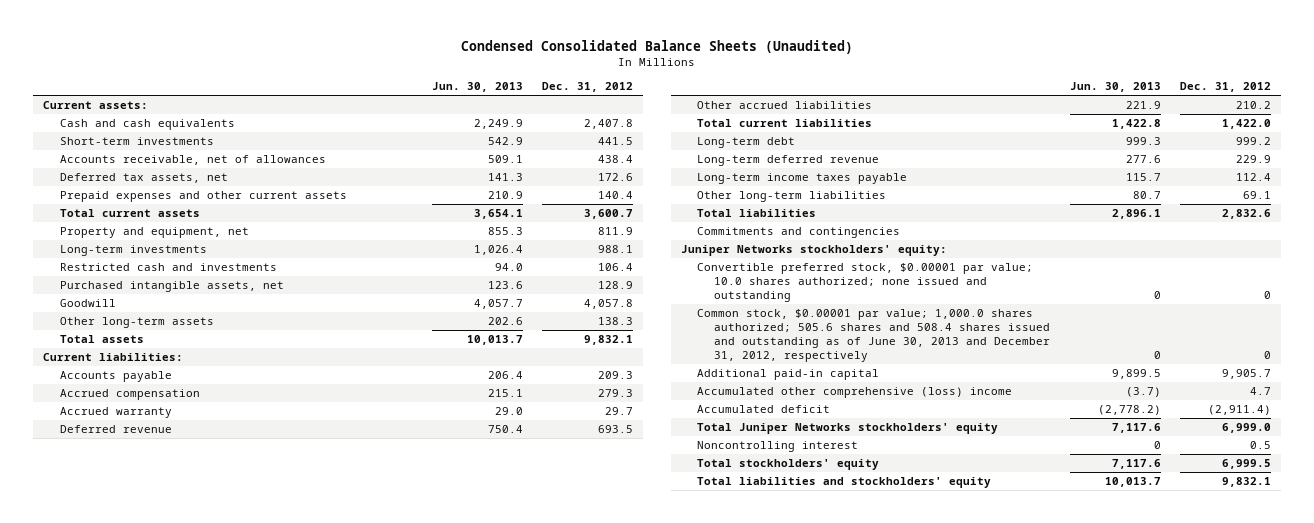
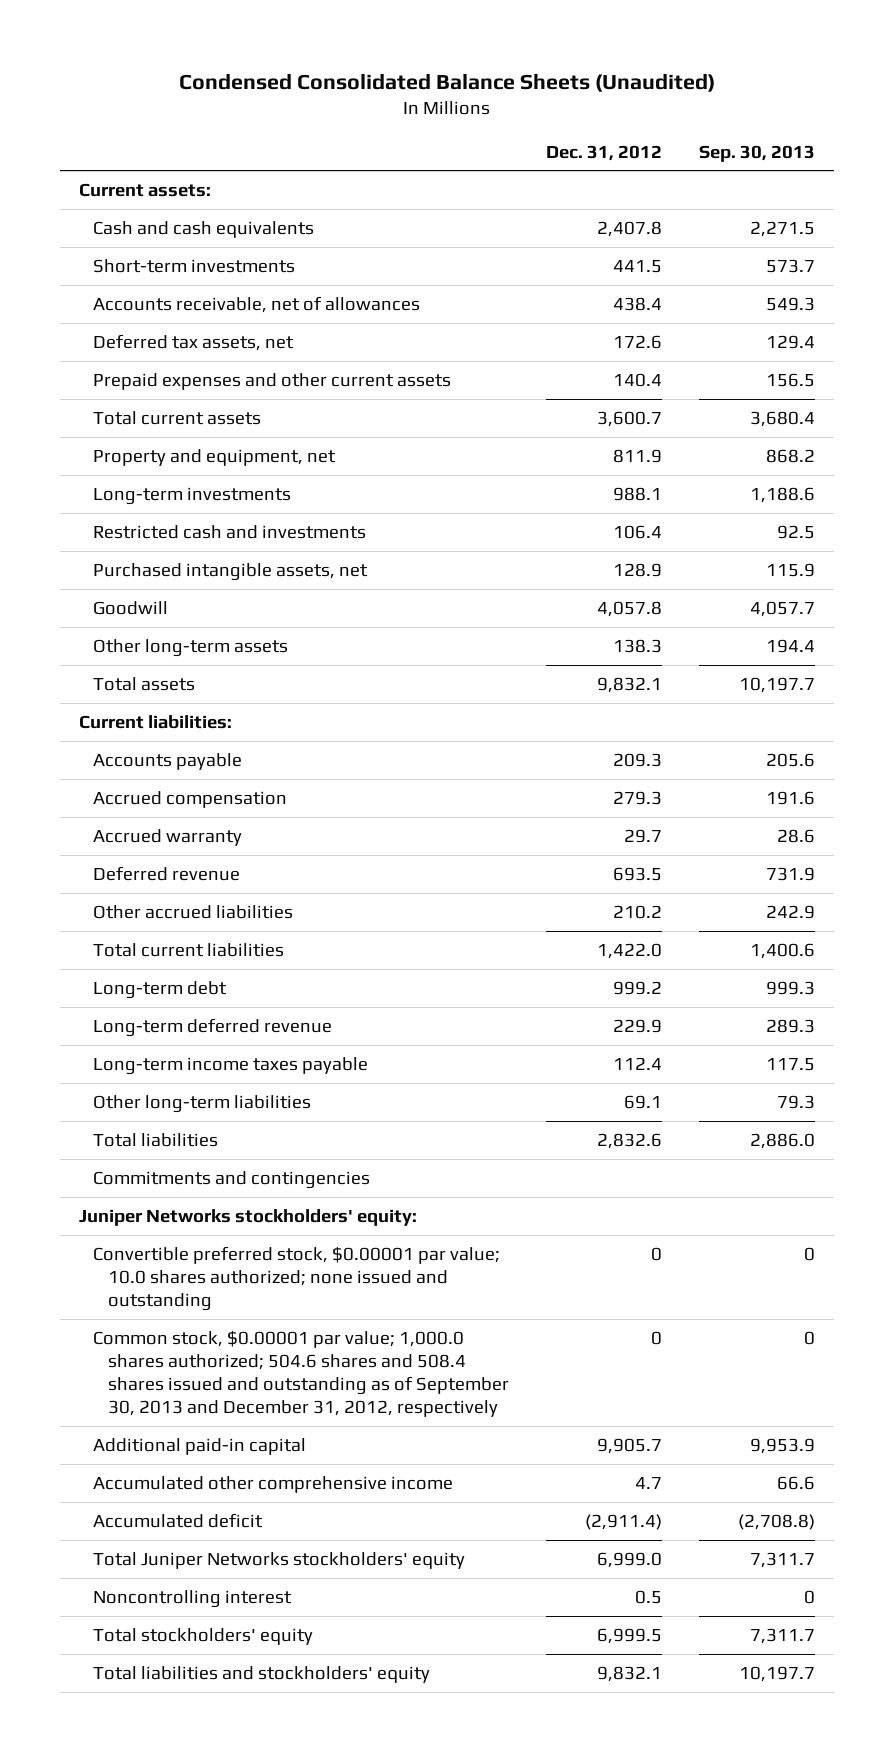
[431,81,523,92] Jun. 30, 2013 -> none
none -> [699,144,816,162] Sep. 30, 2013
[697,309,1050,362] Common stock, $0.00001 par value; 1,000.0 shares authorized; 505.6 shares and 508.4 shares issued and outstanding as of June 30, 2013 and December 31, 2012, respectively -> [93,1329,509,1417] Common stock, $0.00001 par value; 1,000.0 shares authorized; 504.6 shares and 508.4 shares issued and outstanding as of September 30, 2013 and December 31, 2012, respectively
[697,387,1013,399] Accumulated other comprehensive (loss) income -> [93,1475,454,1493] Accumulated other comprehensive income

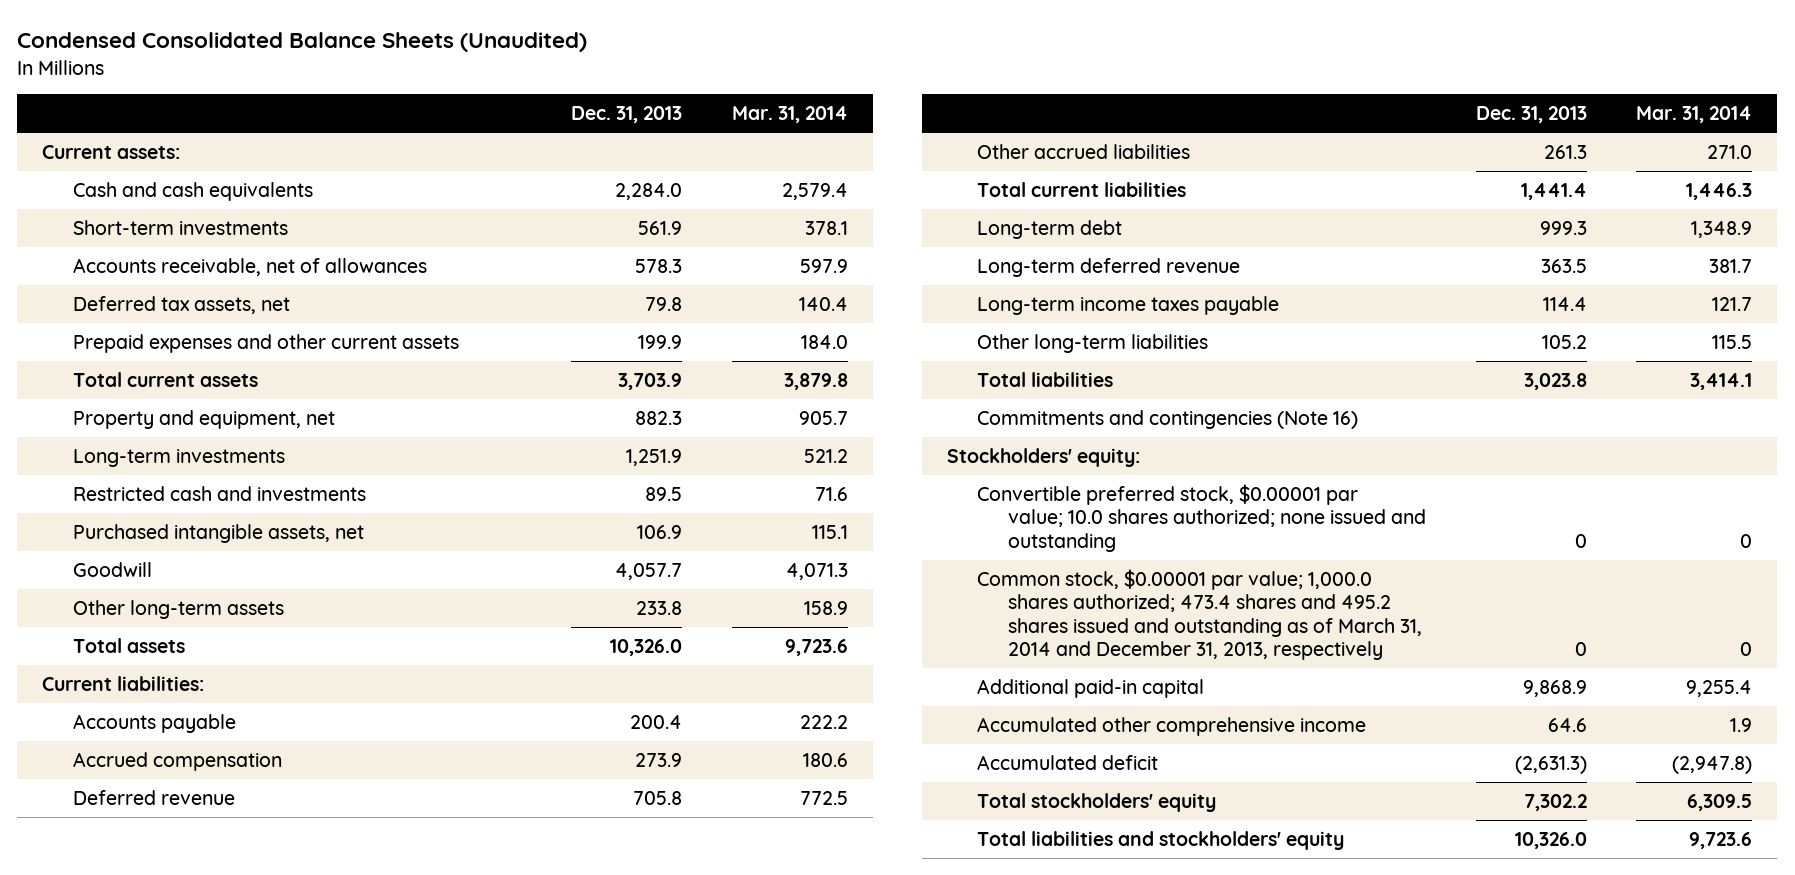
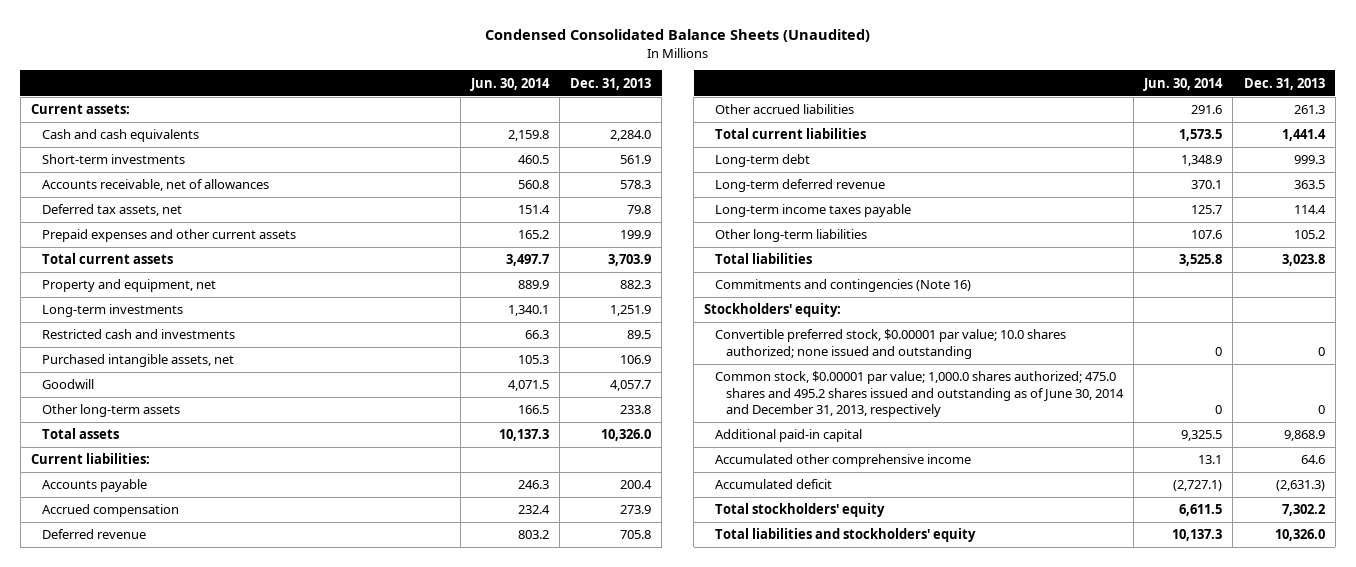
[731,106,848,124] Mar. 31, 2014 -> none
none -> [469,77,550,91] Jun. 30, 2014
[977,568,1422,660] Common stock, $0.00001 par value; 1,000.0 shares authorized; 473.4 shares and 495.2 shares issued and outstanding as of March 31, 2014 and December 31, 2013, respectively -> [715,371,1124,418] Common stock, $0.00001 par value; 1,000.0 shares authorized; 475.0 shares and 495.2 shares issued and outstanding as of June 30, 2014 and December 31, 2013, respectively

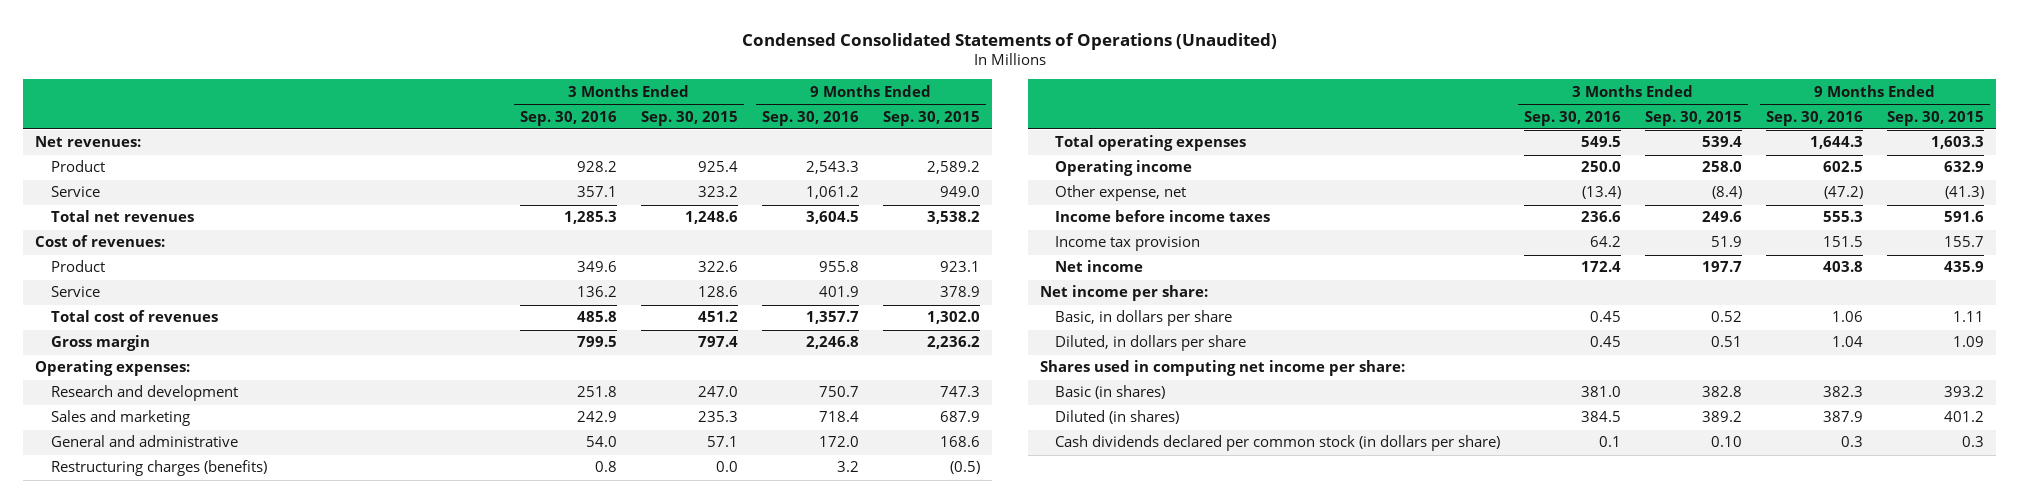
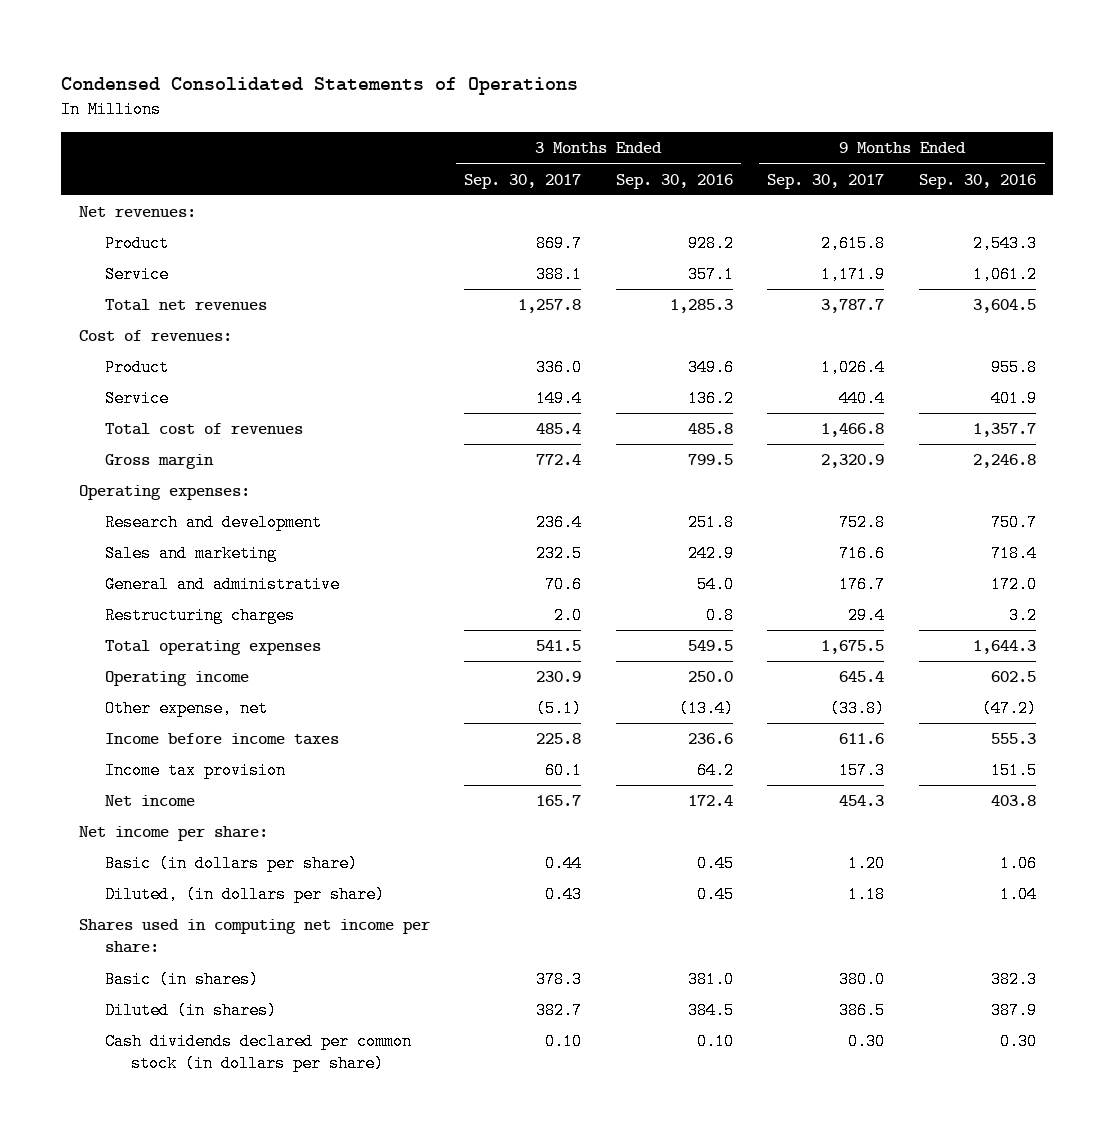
[741,32,1277,50] Condensed Consolidated Statements of Operations (Unaudited) -> [61,76,579,95] Condensed Consolidated Statements of Operations
[640,110,738,126] Sep. 30, 2015 -> none
[882,110,980,126] Sep. 30, 2015 -> none
none -> [464,173,582,189] Sep. 30, 2017
none -> [767,173,885,189] Sep. 30, 2017
[50,460,267,477] Restructuring charges (benefits) -> [104,607,295,625] Restructuring charges
[1055,310,1233,327] Basic, in dollars per share -> [104,855,358,873] Basic (in dollars per share)
[1055,335,1247,352] Diluted, in dollars per share -> [104,886,385,904] Diluted, (in dollars per share)
[1599,436,1622,448] 0.1 -> [696,1033,734,1051] 0.10
[1841,436,1864,448] 0.3 -> [999,1033,1037,1051] 0.30

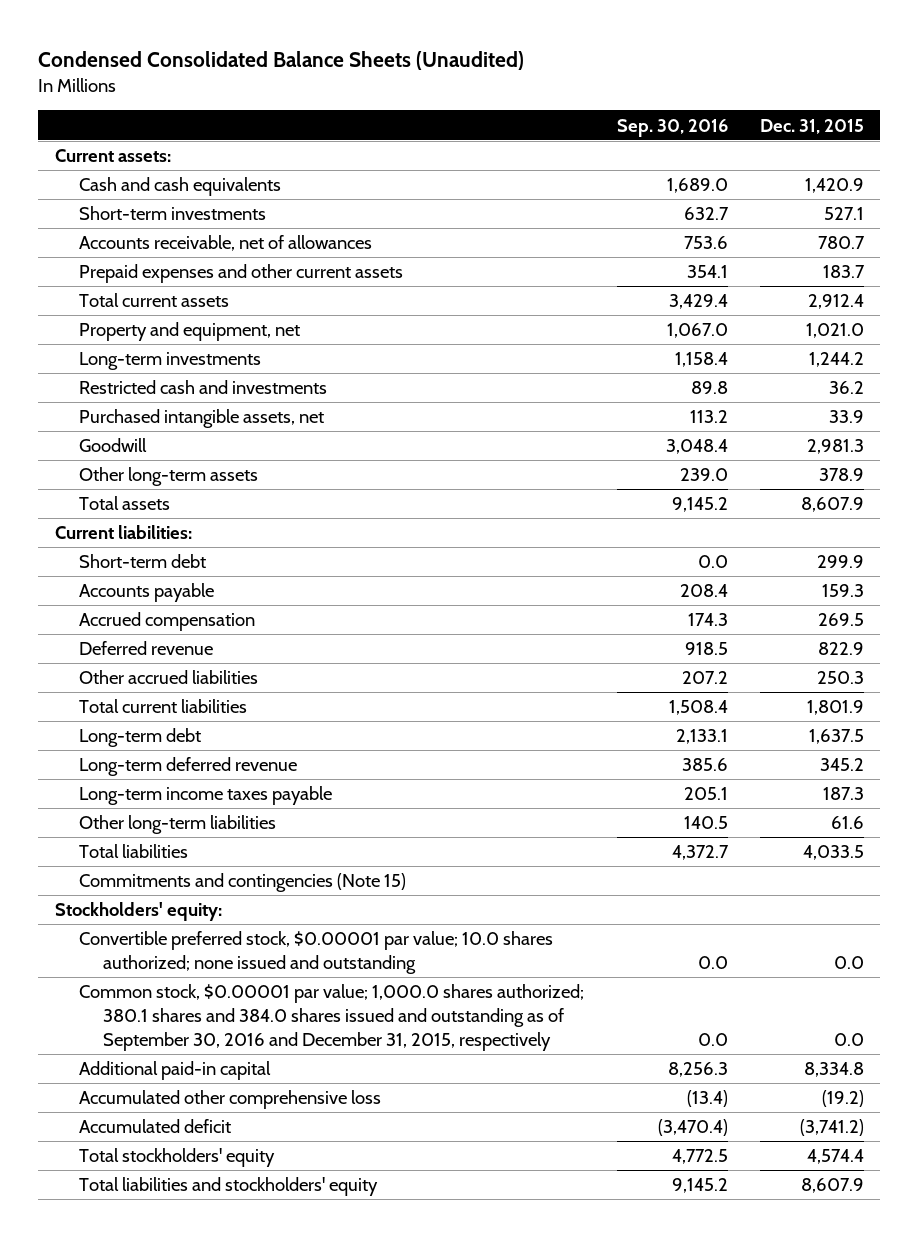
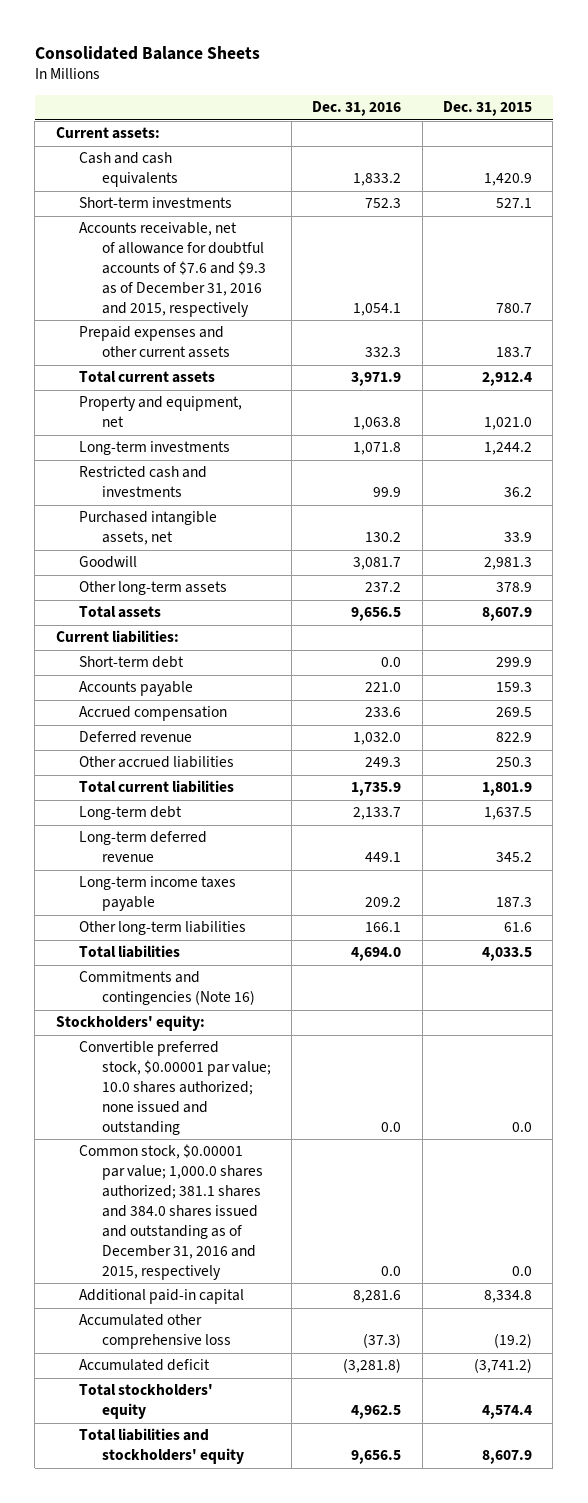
[38,51,525,71] Condensed Consolidated Balance Sheets (Unaudited) -> [34,45,260,60] Consolidated Balance Sheets
[616,118,728,137] Sep. 30, 2016 -> none
none -> [312,101,402,117] Dec. 31, 2016
[78,235,372,252] Accounts receivable, net of allowances -> [78,222,266,317] Accounts receivable, net of allowance for doubtful accounts of $7.6 and $9.3 as of December 31, 2016 and 2015, respectively
[78,873,406,893] Commitments and contingencies (Note 15) -> [78,971,255,1006] Commitments and contingencies (Note 16)
[78,984,584,1051] Common stock, $0.00001 par value; 1,000.0 shares authorized; 380.1 shares and 384.0 shares issued and outstanding as of September 30, 2016 and December 31, 2015, respectively -> [78,1144,263,1280] Common stock, $0.00001 par value; 1,000.0 shares authorized; 381.1 shares and 384.0 shares issued and outstanding as of December 31, 2016 and 2015, respectively

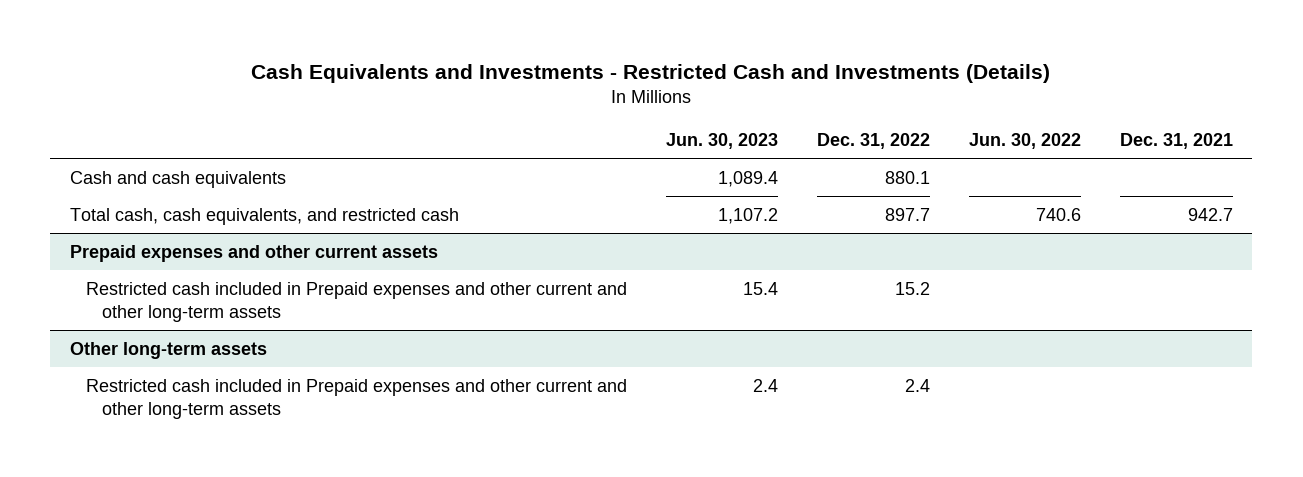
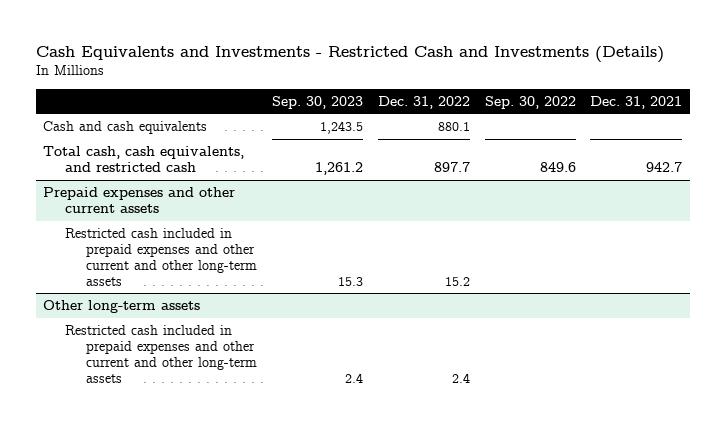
[665,133,778,150] Jun. 30, 2023 -> none
[968,133,1081,150] Jun. 30, 2022 -> none
none -> [271,95,363,109] Sep. 30, 2023
none -> [484,95,576,109] Sep. 30, 2022
[85,281,627,323] Restricted cash included in Prepaid expenses and other current and other long-term assets -> [64,227,257,286] Restricted cash included in prepaid expenses and other current and other long-term assets
[85,378,627,420] Restricted cash included in Prepaid expenses and other current and other long-term assets -> [64,324,257,383] Restricted cash included in prepaid expenses and other current and other long-term assets

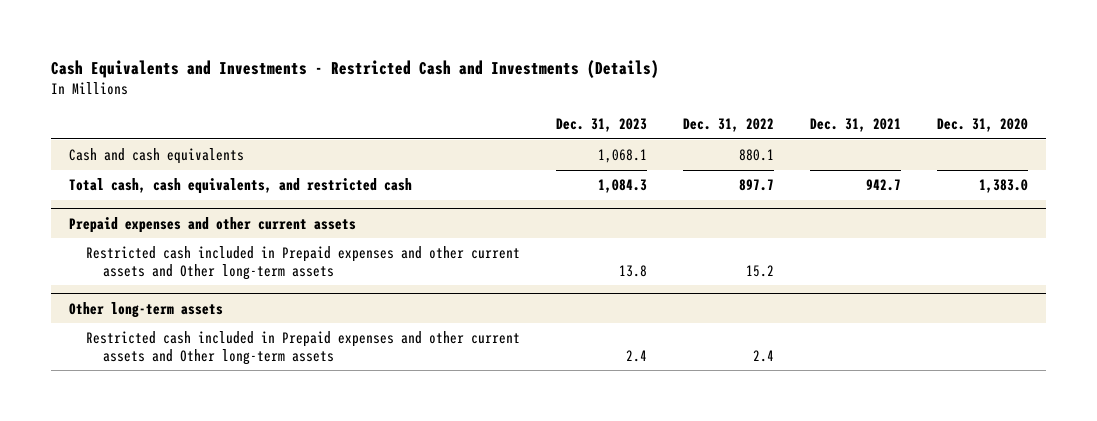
[271,95,363,109] Sep. 30, 2023 -> none
[484,95,576,109] Sep. 30, 2022 -> none
none -> [556,117,648,132] Dec. 31, 2023
none -> [937,117,1029,132] Dec. 31, 2020
[64,227,257,286] Restricted cash included in prepaid expenses and other current and other long-term assets -> [85,246,520,280] Restricted cash included in Prepaid expenses and other current assets and Other long-term assets
[64,324,257,383] Restricted cash included in prepaid expenses and other current and other long-term assets -> [85,331,520,365] Restricted cash included in Prepaid expenses and other current assets and Other long-term assets

